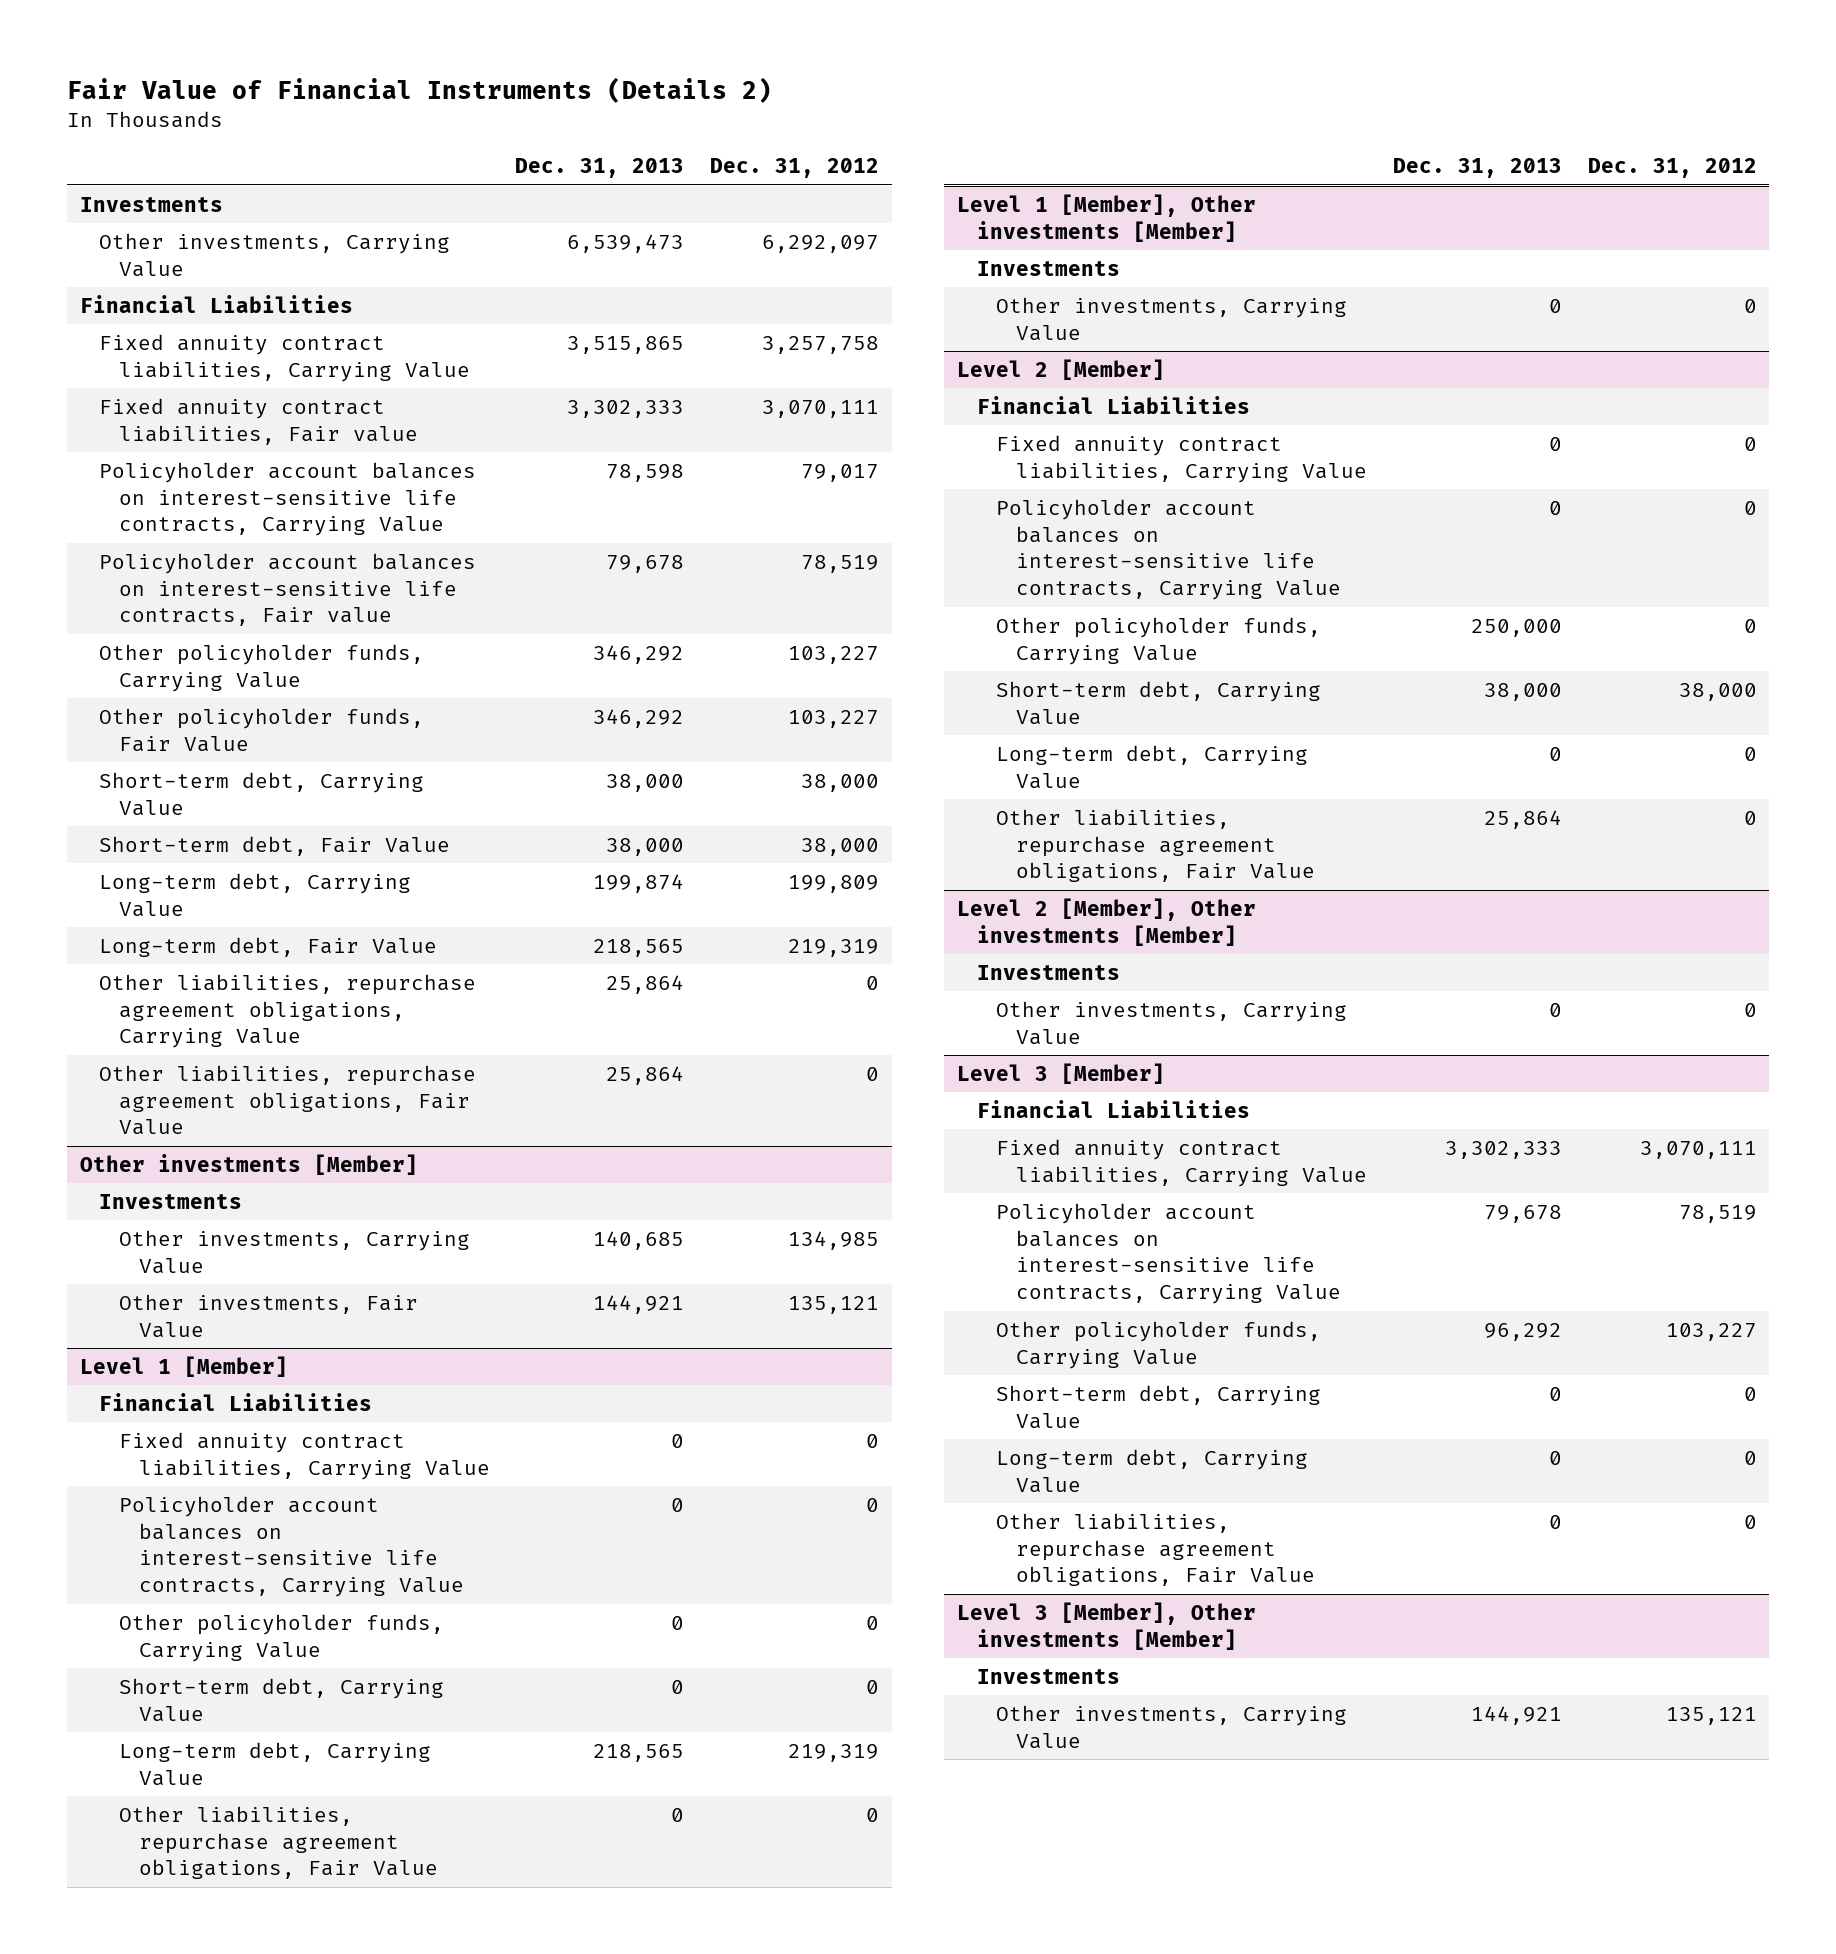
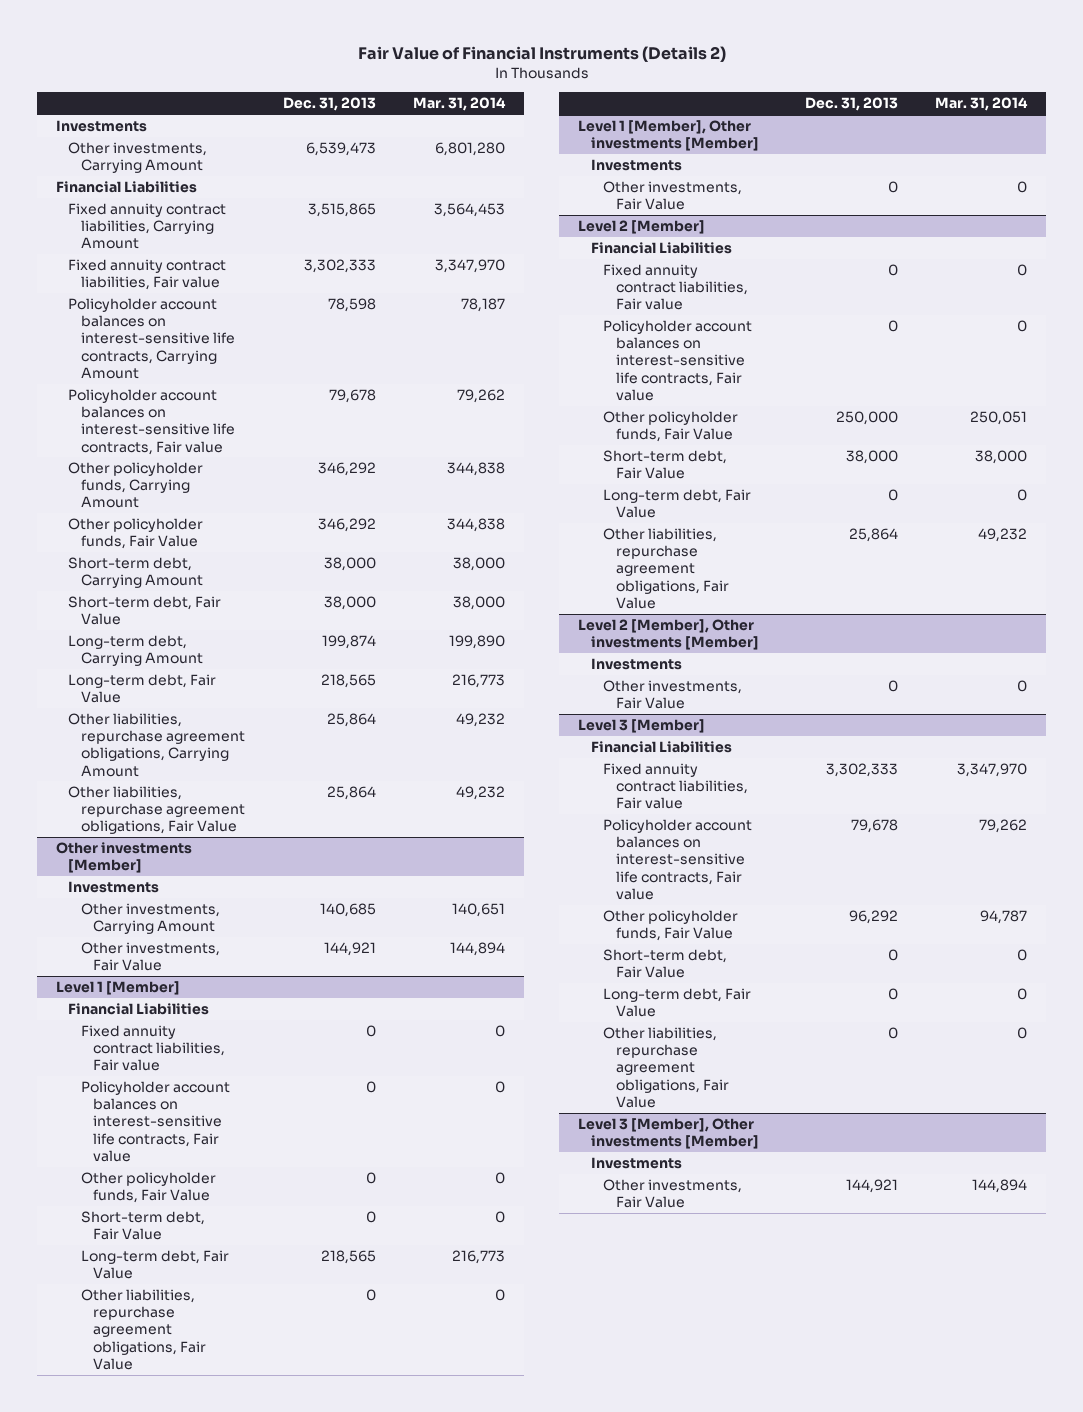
[710,158,880,179] Dec. 31, 2012 -> none
none -> [413,97,507,112] Mar. 31, 2014
[99,232,451,277] Other investments, Carrying Value -> [68,142,208,174] Other investments, Carrying Amount
[99,333,470,382] Fixed annuity contract liabilities, Carrying Value -> [68,203,227,250] Fixed annuity contract liabilities, Carrying Amount
[99,461,477,537] Policyholder account balances on interest-sensitive life contracts, Carrying Value -> [68,298,235,379] Policyholder account balances on interest-sensitive life contracts, Carrying Amount
[99,643,425,692] Other policyholder funds, Carrying Value -> [68,462,204,509] Other policyholder funds, Carrying Amount
[99,771,425,816] Short-term debt, Carrying Value -> [68,557,203,589] Short-term debt, Carrying Amount
[99,872,412,917] Long-term debt, Carrying Value -> [68,635,203,667] Long-term debt, Carrying Amount
[99,973,477,1049] Other liabilities, repurchase agreement obligations, Carrying Value -> [68,713,245,777] Other liabilities, repurchase agreement obligations, Carrying Amount
[118,1229,470,1274] Other investments, Carrying Value -> [80,903,220,935] Other investments, Carrying Amount
[118,1431,490,1480] Fixed annuity contract liabilities, Carrying Value -> [80,1025,226,1072] Fixed annuity contract liabilities, Fair value
[118,1495,464,1598] Policyholder account balances on interest-sensitive life contracts, Carrying Value -> [80,1081,230,1162] Policyholder account balances on interest-sensitive life contracts, Fair value
[118,1613,444,1662] Other policyholder funds, Carrying Value -> [80,1172,216,1204] Other policyholder funds, Fair Value
[118,1677,444,1722] Short-term debt, Carrying Value -> [80,1211,205,1241] Short-term debt, Fair Value
[118,1741,431,1786] Long-term debt, Carrying Value -> [80,1250,229,1280] Long-term debt, Fair Value
[996,296,1348,341] Other investments, Carrying Value -> [603,181,743,211] Other investments, Fair Value
[996,434,1367,483] Fixed annuity contract liabilities, Carrying Value -> [603,264,748,311] Fixed annuity contract liabilities, Fair value
[996,498,1341,601] Policyholder account balances on interest-sensitive life contracts, Carrying Value -> [603,320,753,401] Policyholder account balances on interest-sensitive life contracts, Fair value
[996,616,1322,665] Other policyholder funds, Carrying Value -> [603,411,739,443] Other policyholder funds, Fair Value
[996,680,1322,725] Short-term debt, Carrying Value -> [603,450,728,480] Short-term debt, Fair Value
[996,744,1309,789] Long-term debt, Carrying Value -> [603,489,752,519] Long-term debt, Fair Value
[996,1000,1348,1045] Other investments, Carrying Value -> [603,680,743,710] Other investments, Fair Value
[996,1138,1367,1187] Fixed annuity contract liabilities, Carrying Value -> [603,763,748,810] Fixed annuity contract liabilities, Fair value
[996,1202,1341,1305] Policyholder account balances on interest-sensitive life contracts, Carrying Value -> [603,819,753,900] Policyholder account balances on interest-sensitive life contracts, Fair value
[996,1320,1322,1369] Other policyholder funds, Carrying Value -> [603,910,739,942] Other policyholder funds, Fair Value
[996,1384,1322,1429] Short-term debt, Carrying Value -> [603,949,728,979] Short-term debt, Fair Value
[996,1448,1309,1493] Long-term debt, Carrying Value -> [603,988,752,1018] Long-term debt, Fair Value
[996,1704,1348,1749] Other investments, Carrying Value -> [603,1179,743,1209] Other investments, Fair Value

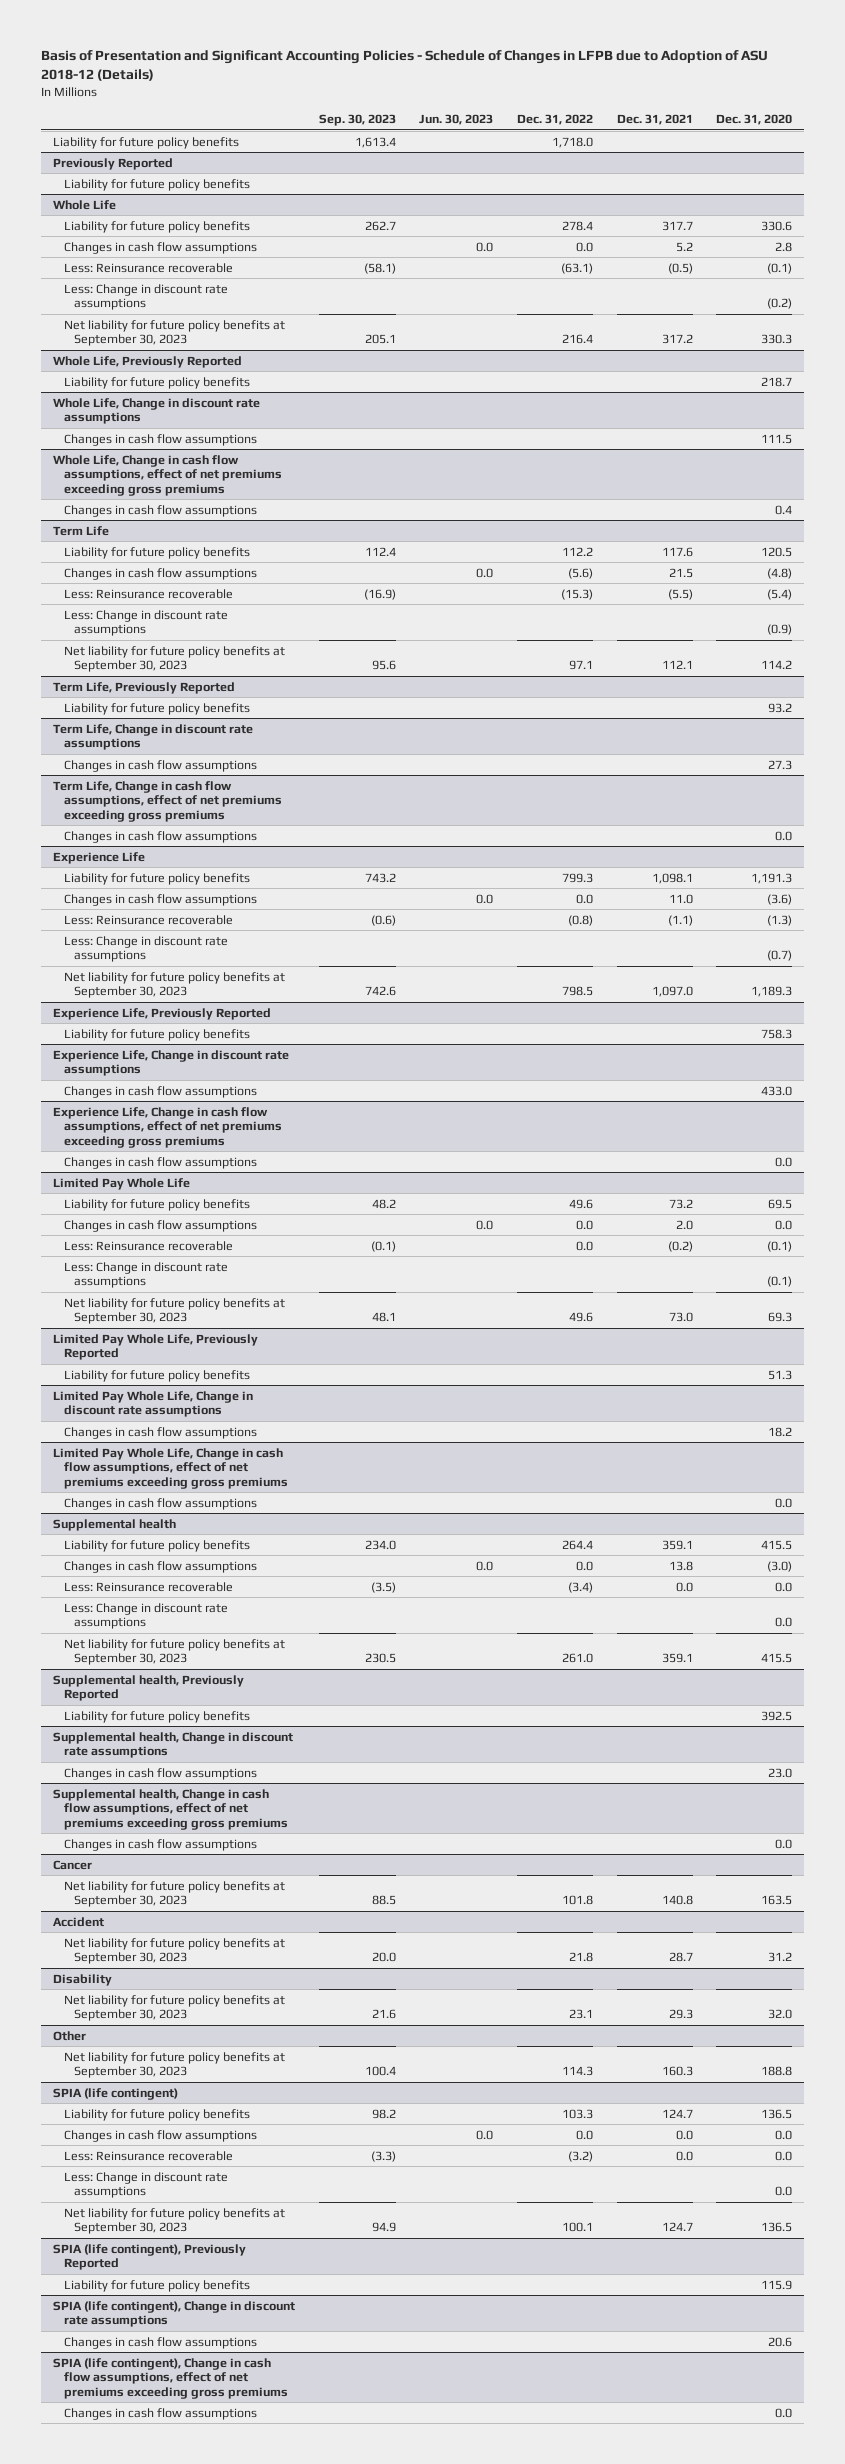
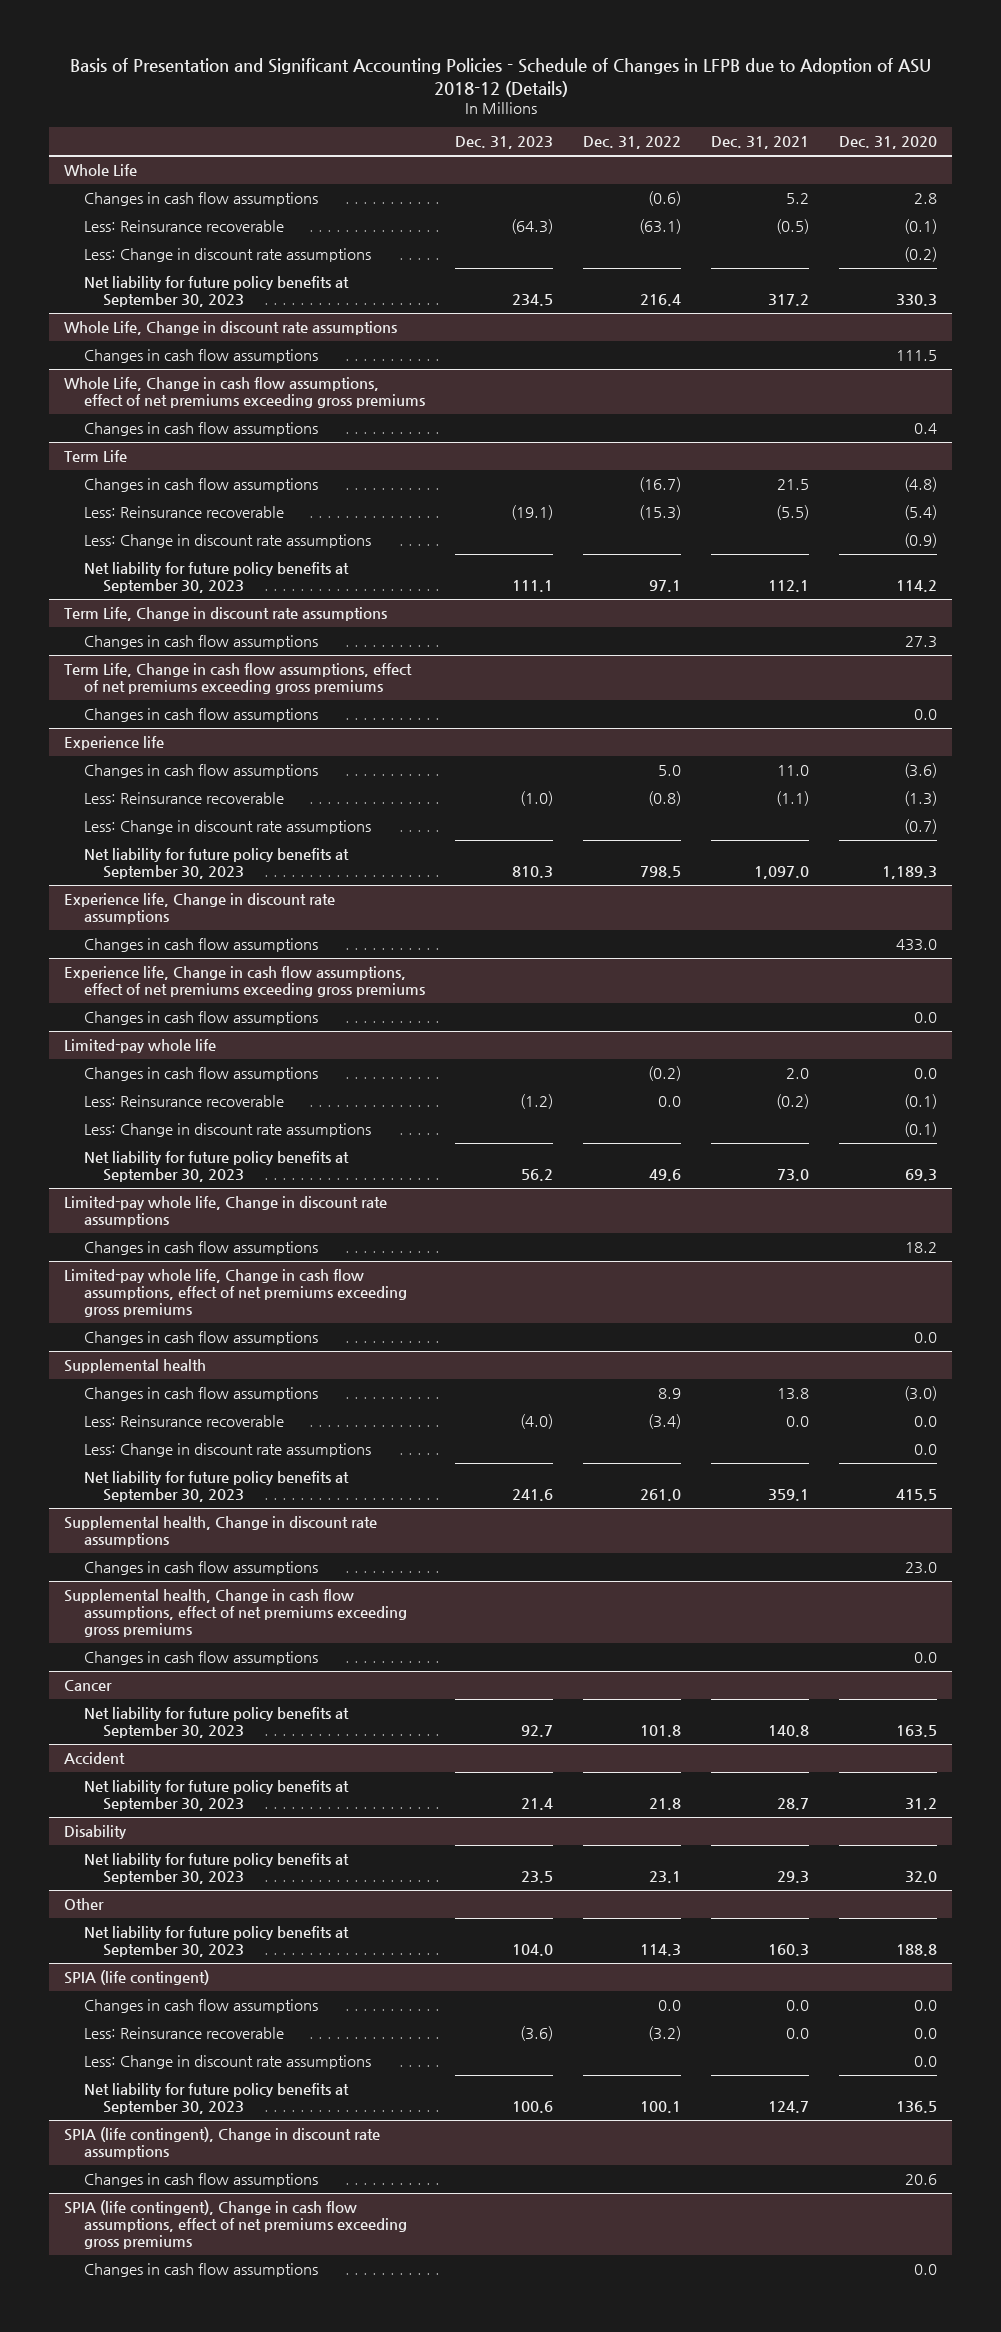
[318,114,396,127] Sep. 30, 2023 -> none
[419,114,494,126] Jun. 30, 2023 -> none
none -> [454,136,553,150] Dec. 31, 2023
[52,136,239,149] Liability for future policy benefits -> none
[52,157,173,170] Previously Reported -> none
[63,178,250,191] Liability for future policy benefits -> none
[63,220,250,233] Liability for future policy benefits -> none
[575,241,593,252] 0.0 -> [647,191,681,207] (0.6)
[52,355,242,368] Whole Life, Previously Reported -> none
[63,376,250,389] Liability for future policy benefits -> none
[63,546,250,559] Liability for future policy benefits -> none
[567,567,593,579] (5.6) -> [638,477,681,493] (16.7)
[52,681,235,694] Term Life, Previously Reported -> none
[63,702,250,715] Liability for future policy benefits -> none
[63,872,250,885] Liability for future policy benefits -> none
[52,851,145,864] Experience Life -> [64,736,165,751] Experience life
[575,893,593,904] 0.0 -> [657,765,681,777] 5.0
[52,1007,271,1020] Experience Life, Previously Reported -> none
[63,1028,250,1041] Liability for future policy benefits -> none
[52,1049,289,1077] Experience Life, Change in discount rate assumptions -> [64,893,336,925] Experience life, Change in discount rate assumptions
[52,1106,282,1148] Experience Life, Change in cash flow assumptions, effect of net premiums exceeding gross premiums -> [64,966,425,998] Experience life, Change in cash flow assumptions, effect of net premiums exceeding gross premiums
[63,1198,250,1211] Liability for future policy benefits -> none
[52,1177,190,1190] Limited Pay Whole Life -> [64,1039,217,1054] Limited-pay whole life
[575,1219,593,1230] 0.0 -> [647,1066,681,1082] (0.2)
[52,1333,258,1361] Limited Pay Whole Life, Previously Reported -> none
[63,1369,250,1382] Liability for future policy benefits -> none
[52,1390,253,1418] Limited Pay Whole Life, Change in discount rate assumptions -> [64,1196,388,1228] Limited-pay whole life, Change in discount rate assumptions
[52,1447,288,1489] Limited Pay Whole Life, Change in cash flow assumptions, effect of net premiums exceeding gross premiums -> [64,1269,407,1317] Limited-pay whole life, Change in cash flow assumptions, effect of net premiums exceeding gross premiums
[63,1539,250,1552] Liability for future policy benefits -> none
[575,1560,593,1571] 0.0 -> [657,1388,681,1400] 8.9
[52,1674,244,1702] Supplemental health, Previously Reported -> none
[63,1710,250,1723] Liability for future policy benefits -> none
[63,2108,250,2121] Liability for future policy benefits -> none
[52,2243,246,2271] SPIA (life contingent), Previously Reported -> none
[63,2279,250,2292] Liability for future policy benefits -> none

